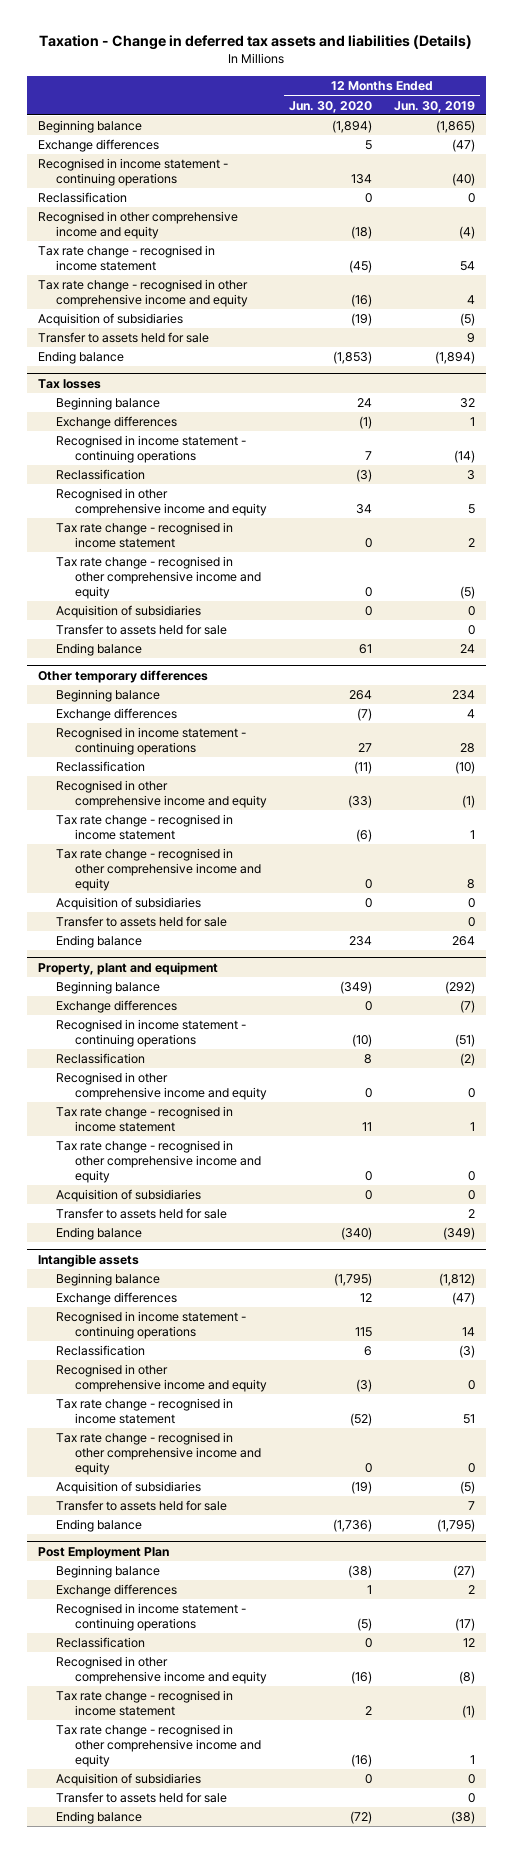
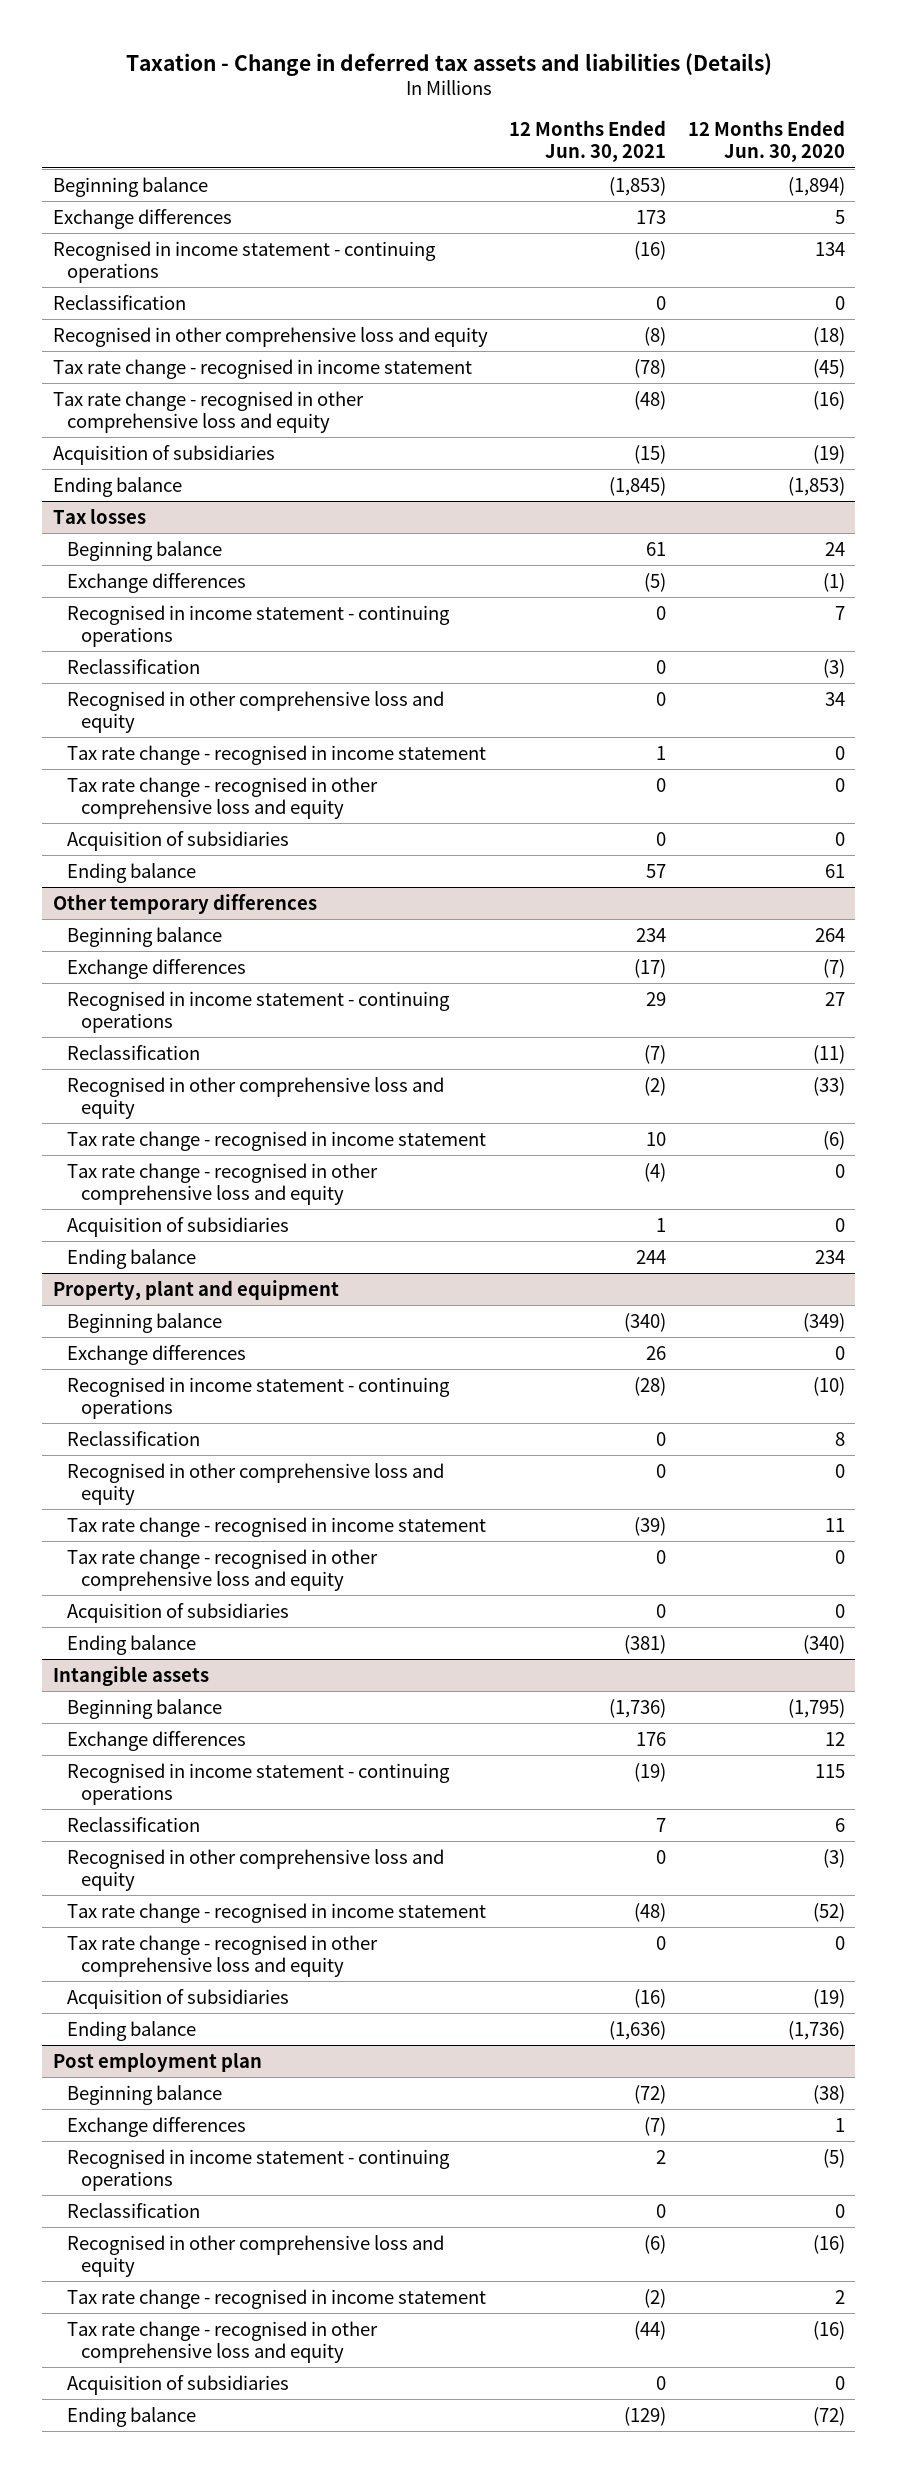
[393,100,475,113] Jun. 30, 2019 -> none
none -> [509,120,667,163] 12 Months Ended Jun. 30, 2021
[37,211,238,240] Recognised in other comprehensive income and equity -> [52,326,488,347] Recognised in other comprehensive loss and equity
[37,279,249,308] Tax rate change - recognised in other comprehensive income and equity -> [52,390,364,433] Tax rate change - recognised in other comprehensive loss and equity
[37,332,209,344] Transfer to assets held for sale -> none
[56,488,268,517] Recognised in other comprehensive income and equity -> [66,690,444,733] Recognised in other comprehensive loss and equity
[56,556,262,600] Tax rate change - recognised in other comprehensive income and equity -> [66,776,378,819] Tax rate change - recognised in other comprehensive loss and equity
[56,624,228,636] Transfer to assets held for sale -> none
[56,780,268,809] Recognised in other comprehensive income and equity -> [66,1076,444,1119] Recognised in other comprehensive loss and equity
[56,848,262,892] Tax rate change - recognised in other comprehensive income and equity -> [66,1162,378,1205] Tax rate change - recognised in other comprehensive loss and equity
[56,916,228,928] Transfer to assets held for sale -> none
[56,1072,268,1101] Recognised in other comprehensive income and equity -> [66,1462,444,1505] Recognised in other comprehensive loss and equity
[56,1140,262,1184] Tax rate change - recognised in other comprehensive income and equity -> [66,1548,378,1591] Tax rate change - recognised in other comprehensive loss and equity
[56,1208,228,1220] Transfer to assets held for sale -> none
[56,1364,268,1393] Recognised in other comprehensive income and equity -> [66,1848,444,1891] Recognised in other comprehensive loss and equity
[56,1432,262,1476] Tax rate change - recognised in other comprehensive income and equity -> [66,1934,378,1977] Tax rate change - recognised in other comprehensive loss and equity
[56,1500,228,1512] Transfer to assets held for sale -> none
[37,1546,169,1559] Post Employment Plan -> [52,2051,262,2072] Post employment plan
[56,1656,268,1685] Recognised in other comprehensive income and equity -> [66,2234,444,2277] Recognised in other comprehensive loss and equity
[56,1724,262,1768] Tax rate change - recognised in other comprehensive income and equity -> [66,2320,378,2363] Tax rate change - recognised in other comprehensive loss and equity
[56,1792,228,1804] Transfer to assets held for sale -> none

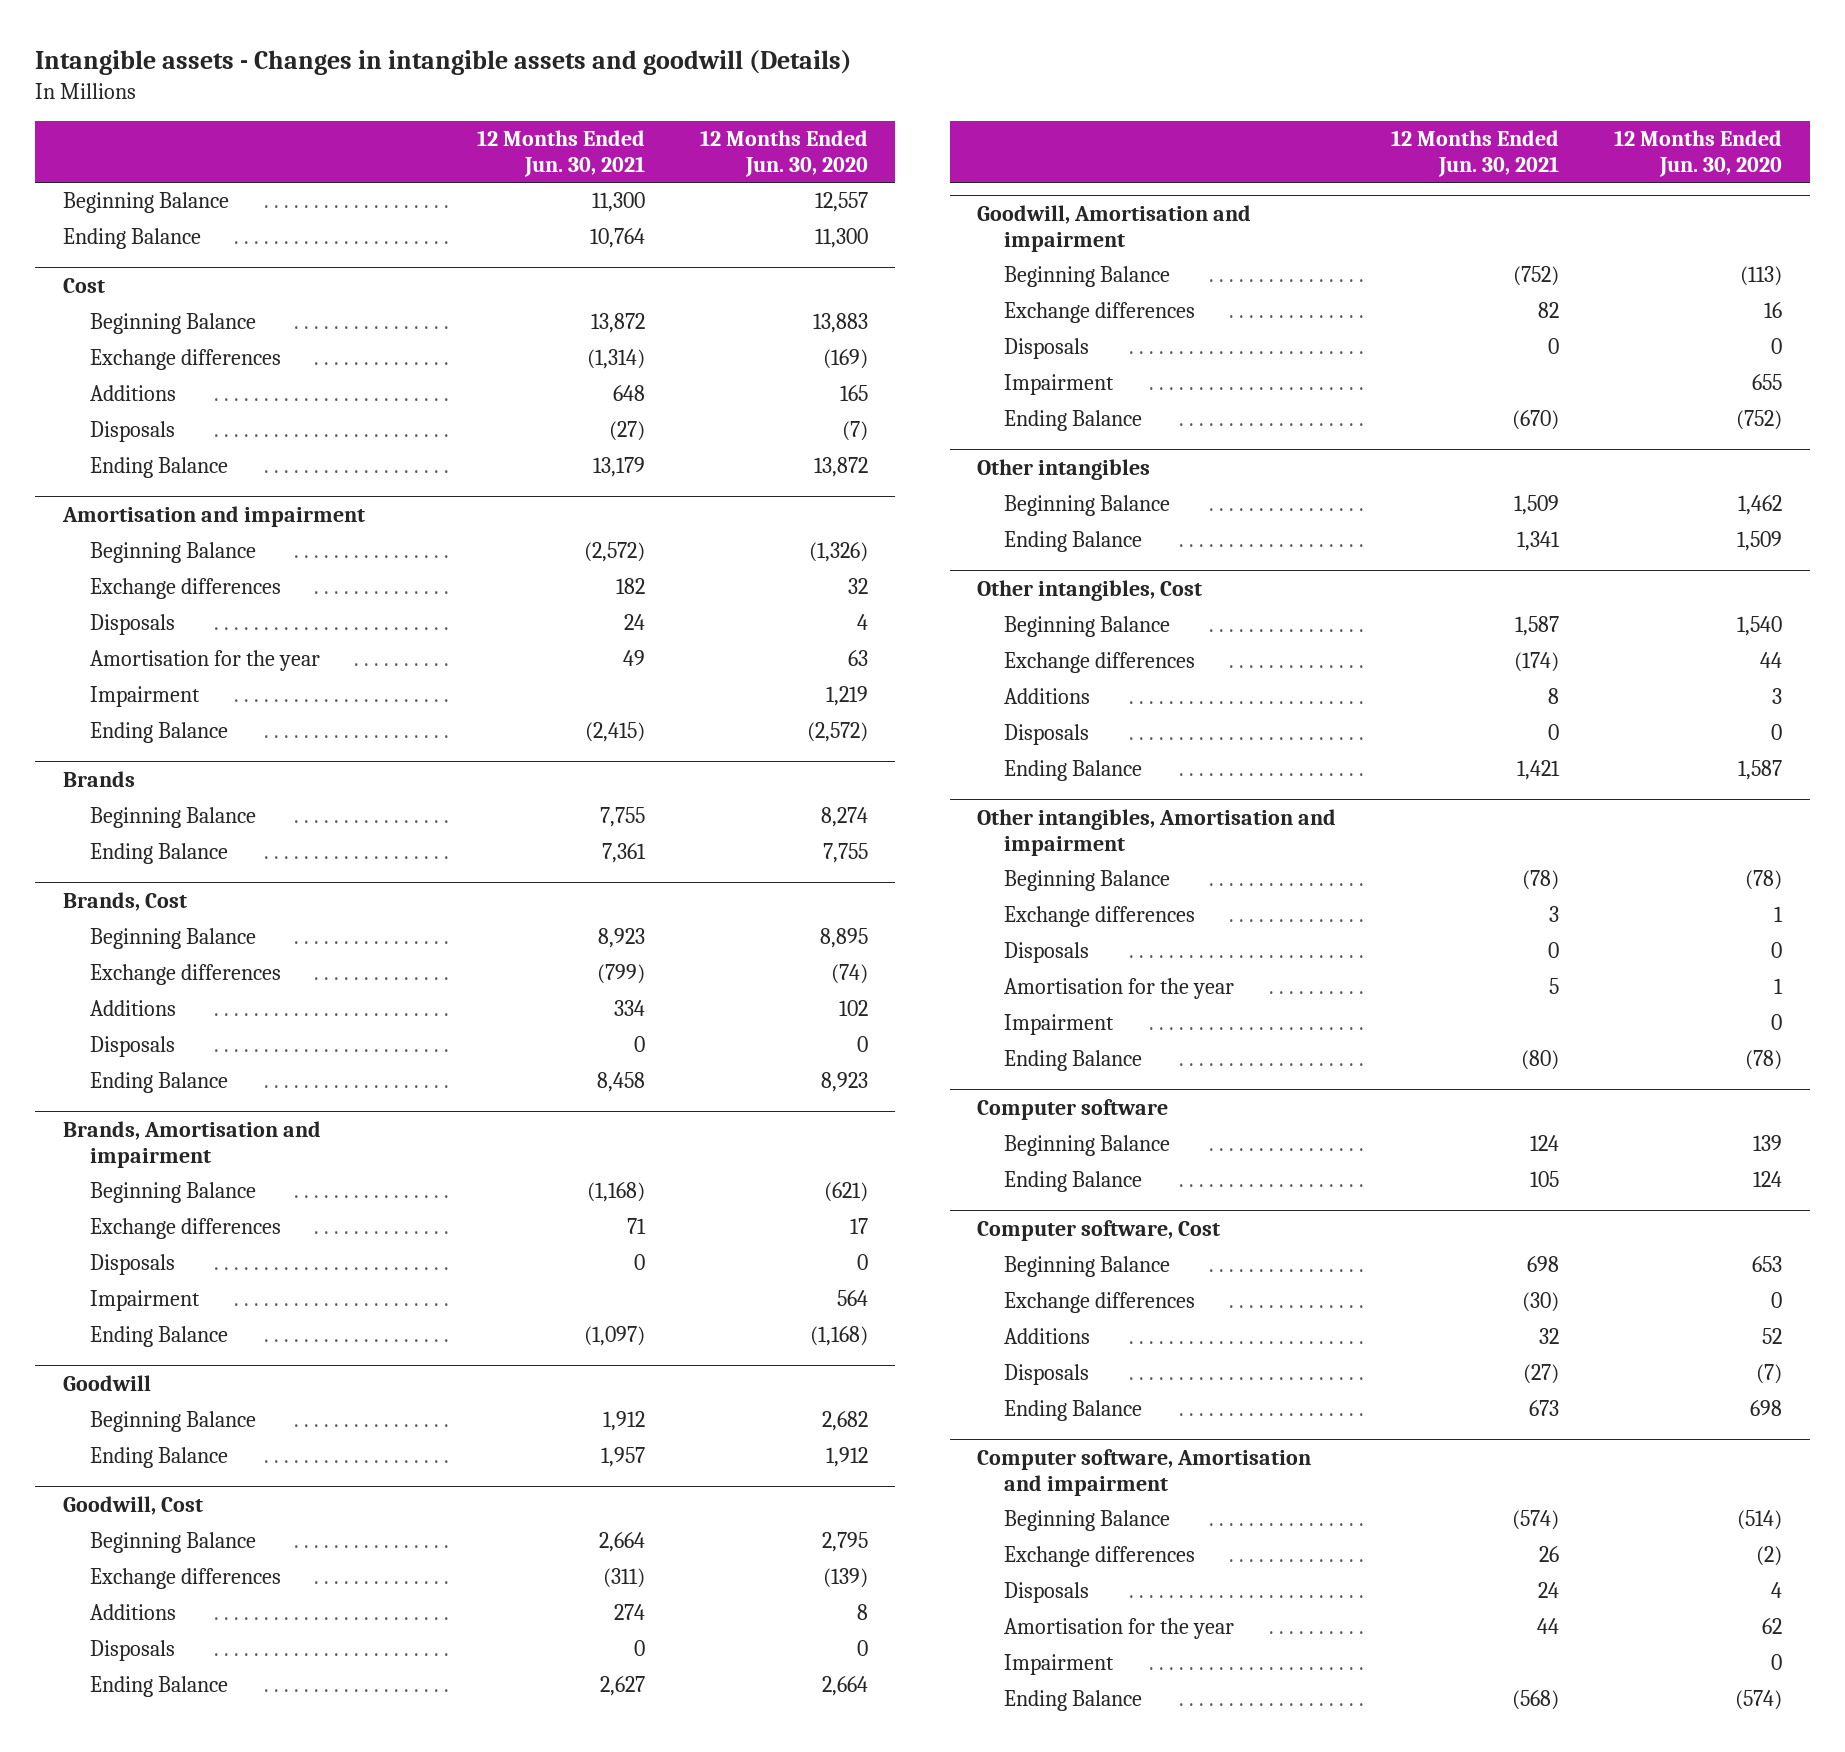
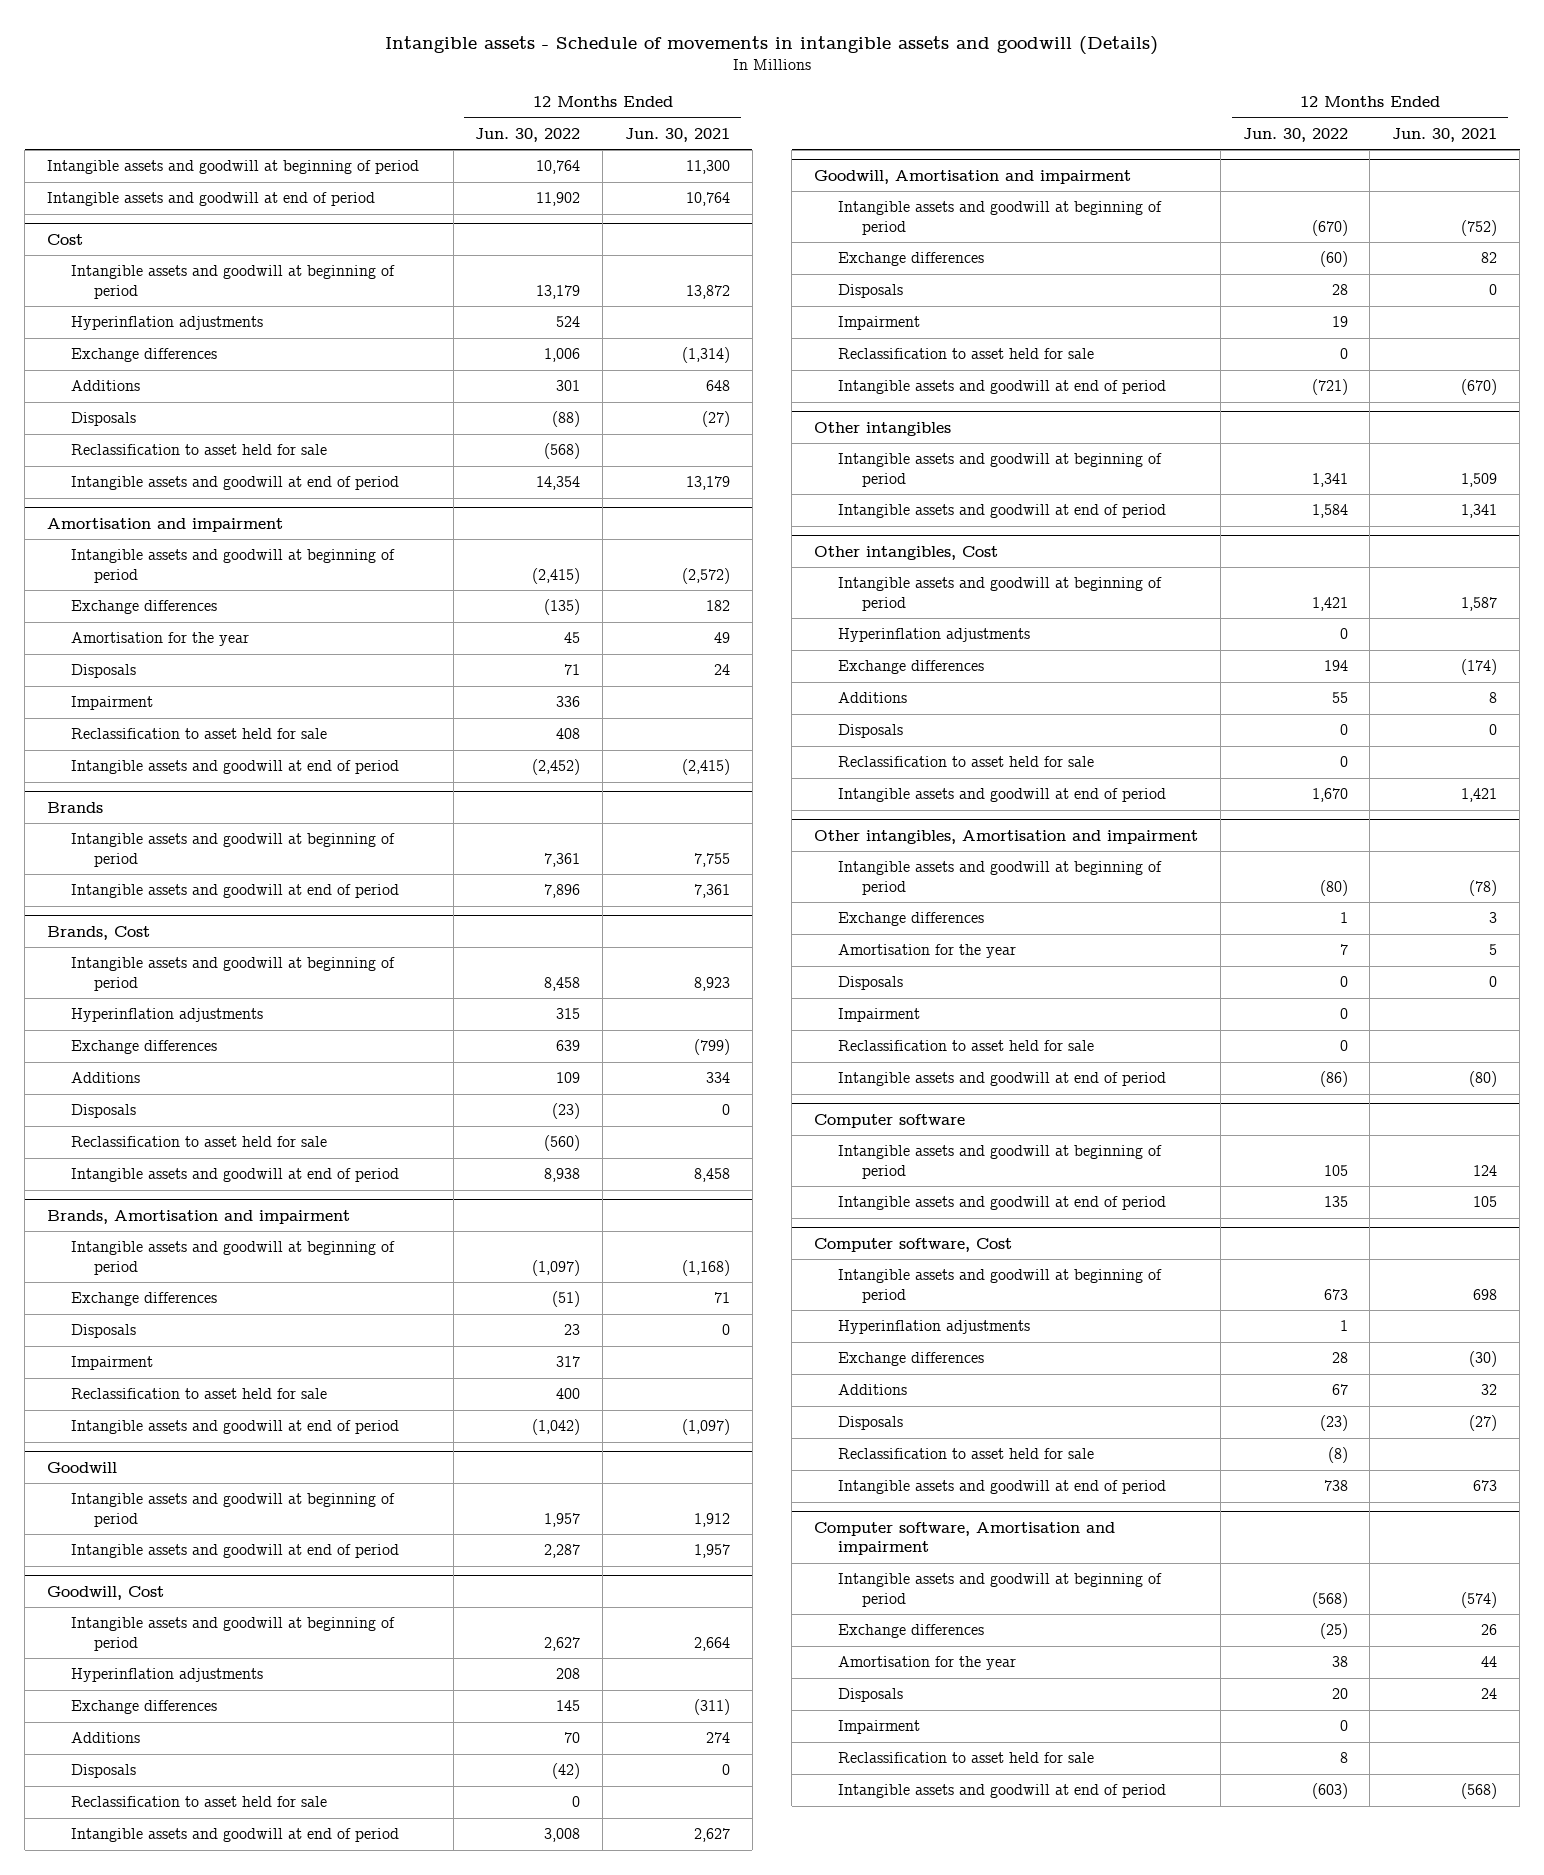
[35,50,853,76] Intangible assets - Changes in intangible assets and goodwill (Details) -> [385,35,1159,55] Intangible assets - Schedule of movements in intangible assets and goodwill (Details)
[699,130,868,177] 12 Months Ended Jun. 30, 2020 -> none
none -> [475,127,581,142] Jun. 30, 2022
[62,192,229,214] Beginning Balance -> [46,160,419,175] Intangible assets and goodwill at beginning of period
[62,228,201,250] Ending Balance -> [46,192,375,207] Intangible assets and goodwill at end of period
[89,313,256,335] Beginning Balance -> [70,265,395,299] Intangible assets and goodwill at beginning of period
none -> [70,316,263,331] Hyperinflation adjustments
none -> [70,444,327,456] Reclassification to asset held for sale
[89,457,228,479] Ending Balance -> [70,476,399,491] Intangible assets and goodwill at end of period
[89,542,256,564] Beginning Balance -> [70,549,395,583] Intangible assets and goodwill at beginning of period
[89,614,175,636] Disposals -> [70,664,136,679] Disposals
none -> [70,728,327,740] Reclassification to asset held for sale
[89,722,228,744] Ending Balance -> [70,760,399,775] Intangible assets and goodwill at end of period
[89,807,256,829] Beginning Balance -> [70,833,395,867] Intangible assets and goodwill at beginning of period
[89,843,228,865] Ending Balance -> [70,884,399,899] Intangible assets and goodwill at end of period
[89,928,256,950] Beginning Balance -> [70,957,395,991] Intangible assets and goodwill at beginning of period
none -> [70,1008,263,1023] Hyperinflation adjustments
none -> [70,1136,327,1148] Reclassification to asset held for sale
[89,1072,228,1094] Ending Balance -> [70,1168,399,1183] Intangible assets and goodwill at end of period
[89,1182,256,1204] Beginning Balance -> [70,1241,395,1275] Intangible assets and goodwill at beginning of period
none -> [70,1388,327,1400] Reclassification to asset held for sale
[89,1326,228,1348] Ending Balance -> [70,1420,399,1435] Intangible assets and goodwill at end of period
[89,1411,256,1433] Beginning Balance -> [70,1493,395,1527] Intangible assets and goodwill at beginning of period
[89,1447,228,1469] Ending Balance -> [70,1544,399,1559] Intangible assets and goodwill at end of period
[89,1532,256,1554] Beginning Balance -> [70,1617,395,1651] Intangible assets and goodwill at beginning of period
none -> [70,1668,263,1683] Hyperinflation adjustments
none -> [70,1796,327,1808] Reclassification to asset held for sale
[89,1676,228,1698] Ending Balance -> [70,1828,399,1843] Intangible assets and goodwill at end of period
[1004,266,1171,288] Beginning Balance -> [837,201,1162,235] Intangible assets and goodwill at beginning of period
none -> [837,348,1094,360] Reclassification to asset held for sale
[1004,410,1143,432] Ending Balance -> [837,380,1166,395] Intangible assets and goodwill at end of period
[1004,495,1171,517] Beginning Balance -> [837,453,1162,487] Intangible assets and goodwill at beginning of period
[1004,531,1143,553] Ending Balance -> [837,504,1166,519] Intangible assets and goodwill at end of period
[1004,616,1171,638] Beginning Balance -> [837,577,1162,611] Intangible assets and goodwill at beginning of period
none -> [837,628,1030,643] Hyperinflation adjustments
none -> [837,756,1094,768] Reclassification to asset held for sale
[1004,760,1143,782] Ending Balance -> [837,788,1166,803] Intangible assets and goodwill at end of period
[1004,870,1171,892] Beginning Balance -> [837,861,1162,895] Intangible assets and goodwill at beginning of period
[1004,942,1090,964] Disposals -> [837,976,903,991] Disposals
none -> [837,1040,1094,1052] Reclassification to asset held for sale
[1004,1050,1143,1072] Ending Balance -> [837,1072,1166,1087] Intangible assets and goodwill at end of period
[1004,1135,1171,1157] Beginning Balance -> [837,1145,1162,1179] Intangible assets and goodwill at beginning of period
[1004,1171,1143,1193] Ending Balance -> [837,1196,1166,1211] Intangible assets and goodwill at end of period
[1004,1256,1171,1278] Beginning Balance -> [837,1269,1162,1303] Intangible assets and goodwill at beginning of period
none -> [837,1320,1030,1335] Hyperinflation adjustments
none -> [837,1448,1094,1460] Reclassification to asset held for sale
[1004,1400,1143,1422] Ending Balance -> [837,1480,1166,1495] Intangible assets and goodwill at end of period
[1004,1510,1171,1532] Beginning Balance -> [837,1573,1162,1607] Intangible assets and goodwill at beginning of period
[1004,1582,1090,1604] Disposals -> [837,1688,903,1703] Disposals
none -> [837,1752,1094,1764] Reclassification to asset held for sale
[1004,1690,1143,1712] Ending Balance -> [837,1784,1166,1799] Intangible assets and goodwill at end of period

